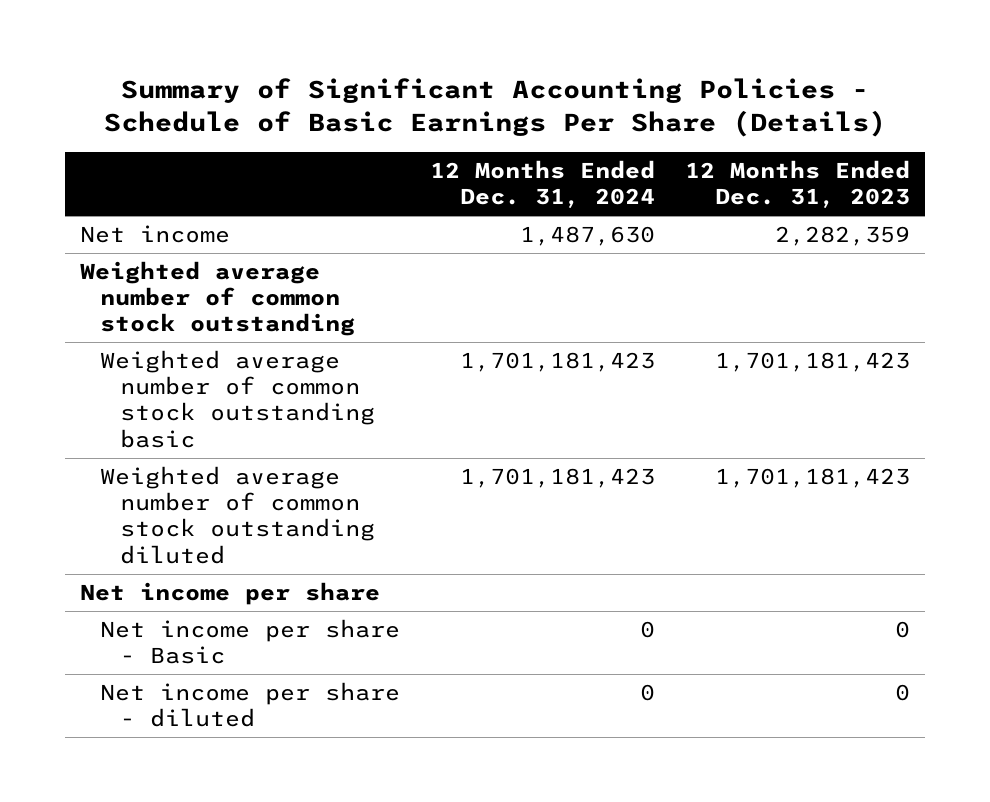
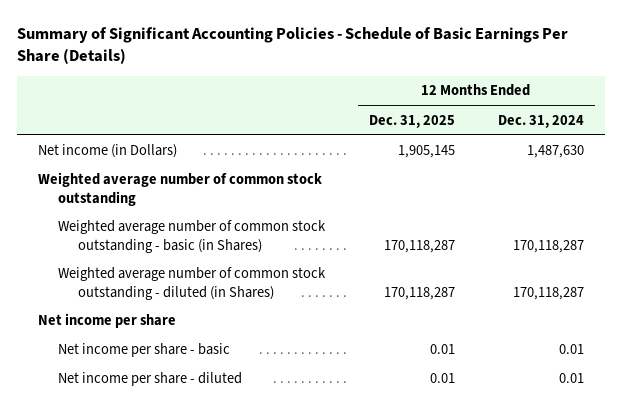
[684,160,910,209] 12 Months Ended Dec. 31, 2023 -> none
none -> [368,114,455,128] Dec. 31, 2025
[79,224,230,243] Net income -> [38,144,178,159] Net income (in Dollars)
[99,349,375,448] Weighted average number of common stock outstanding basic -> [58,220,327,253] Weighted average number of common stock outstanding - basic (in Shares)
[459,351,655,372] 1,701,181,423 -> [512,239,584,253] 170,118,287
[99,465,375,564] Weighted average number of common stock outstanding diluted -> [58,267,327,300] Weighted average number of common stock outstanding - diluted (in Shares)
[459,467,655,488] 1,701,181,423 -> [512,286,584,300] 170,118,287
[99,618,400,665] Net income per share - Basic -> [58,343,231,358] Net income per share - basic
[639,620,655,638] 0 -> [558,344,584,355] 0.01
[639,683,655,701] 0 -> [558,373,584,384] 0.01

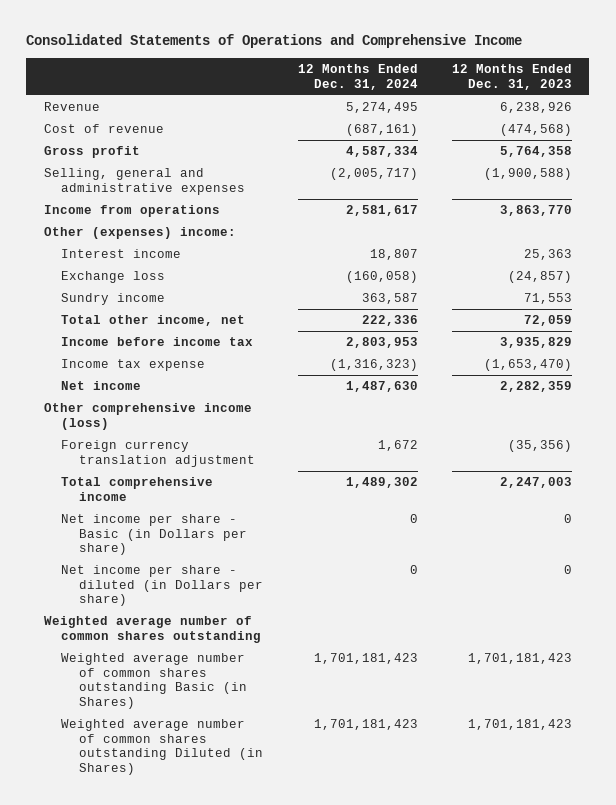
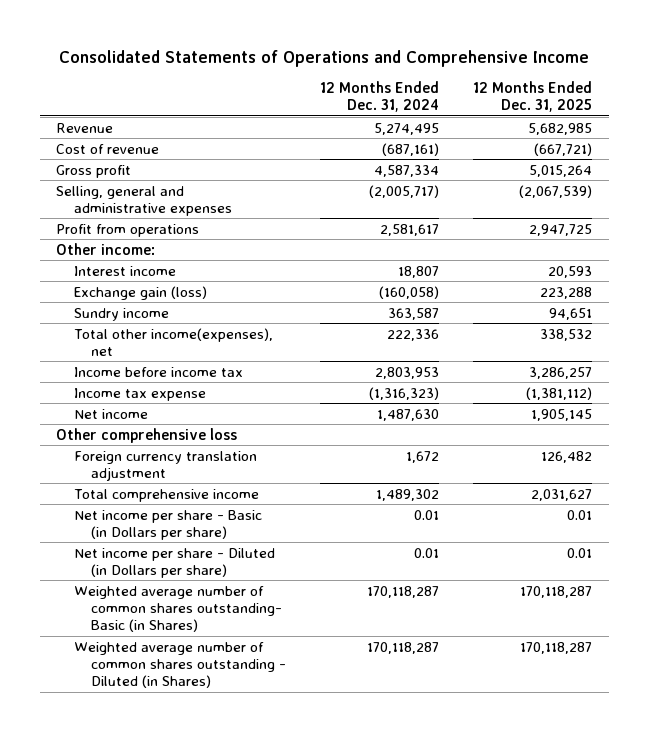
[452,63,573,90] 12 Months Ended Dec. 31, 2023 -> none
none -> [472,81,592,113] 12 Months Ended Dec. 31, 2025
[43,205,220,218] Income from operations -> [56,223,200,237] Profit from operations
[43,227,236,240] Other (expenses) income: -> [56,242,156,255] Other income:
[61,271,166,284] Exchange loss -> [73,285,207,300] Exchange gain (loss)
[61,315,246,327] Total other income, net -> [73,327,273,356] Total other income(expenses), net
[43,403,252,430] Other comprehensive income (loss) -> [56,427,238,443] Other comprehensive loss
[43,616,262,643] Weighted average number of common shares outstanding -> none
[409,514,418,524] 0 -> [414,509,440,520] 0.01
[61,565,263,607] Net income per share - diluted (in Dollars per share) -> [73,547,275,578] Net income per share - Diluted (in Dollars per share)
[409,565,418,575] 0 -> [414,547,440,558] 0.01
[61,653,247,710] Weighted average number of common shares outstanding Basic (in Shares) -> [73,585,283,632] Weighted average number of common shares outstanding- Basic (in Shares)
[313,653,418,665] 1,701,181,423 -> [367,585,440,598] 170,118,287
[61,719,263,776] Weighted average number of common shares outstanding Diluted (in Shares) -> [73,641,287,688] Weighted average number of common shares outstanding - Diluted (in Shares)
[313,719,418,731] 1,701,181,423 -> [367,641,440,654] 170,118,287

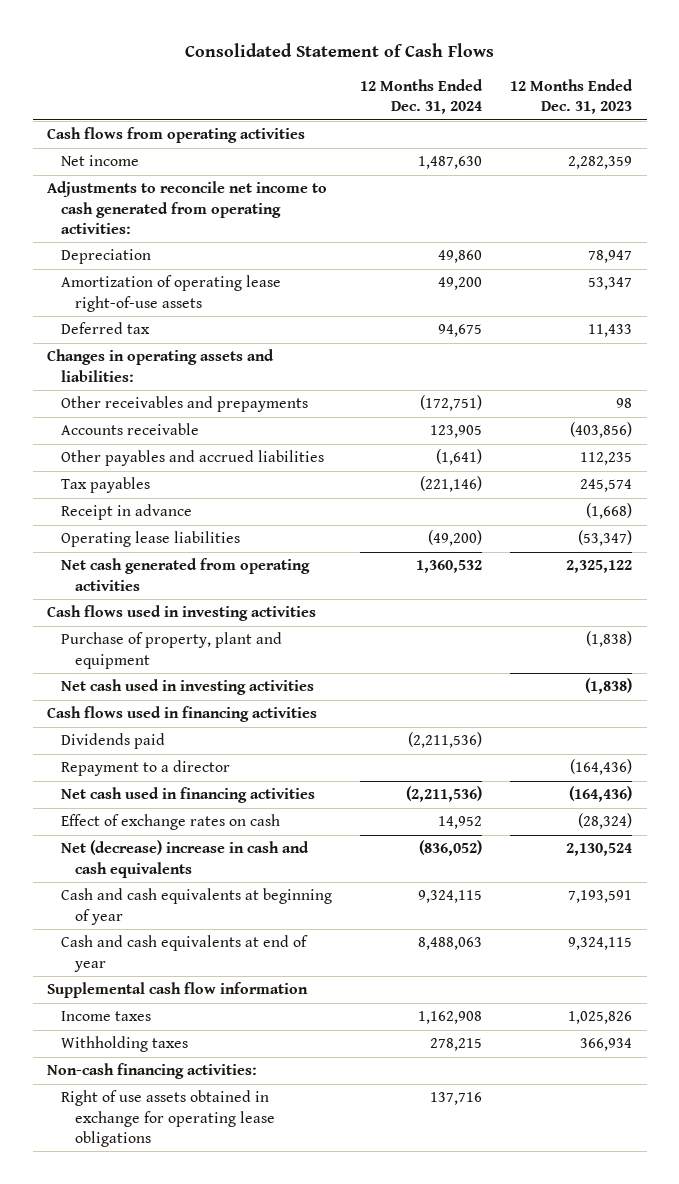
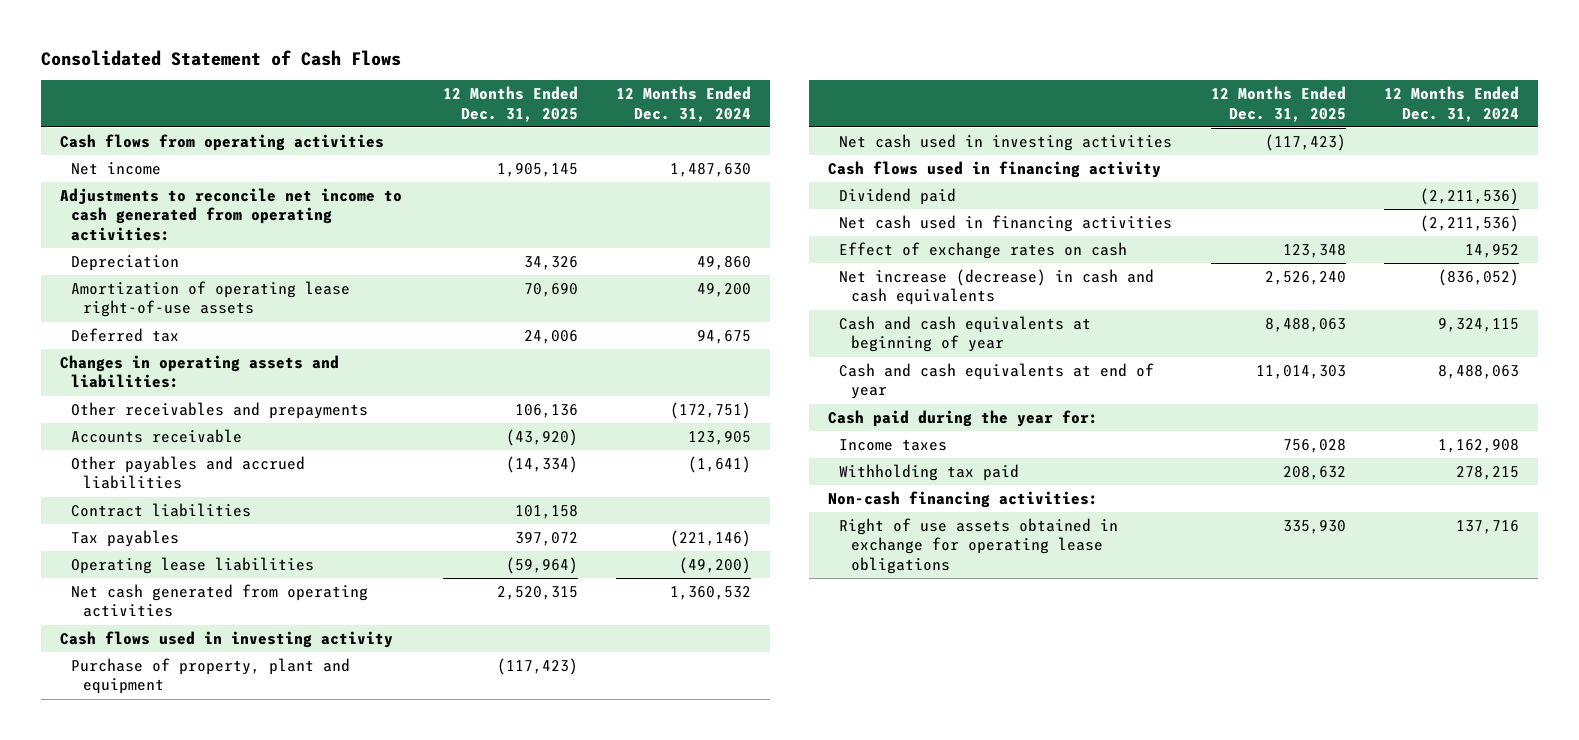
[510,79,634,115] 12 Months Ended Dec. 31, 2023 -> none
none -> [442,86,578,122] 12 Months Ended Dec. 31, 2025
none -> [71,503,252,518] Contract liabilities
[60,504,192,521] Receipt in advance -> none
[46,605,316,622] Cash flows used in investing activities -> [60,631,394,649] Cash flows used in investing activity
[60,760,230,777] Repayment to a director -> none
[46,706,317,723] Cash flows used in financing activities -> [828,161,1162,179] Cash flows used in financing activity
[60,733,165,750] Dividends paid -> [839,188,957,206] Dividend paid
[60,840,309,878] Net (decrease) increase in cash and cash equivalents -> [839,269,1155,306] Net increase (decrease) in cash and cash equivalents
[46,982,308,999] Supplemental cash flow information -> none
none -> [828,410,1099,428] Cash paid during the year for:
[60,1036,188,1053] Withholding taxes -> [839,464,1020,482] Withholding tax paid

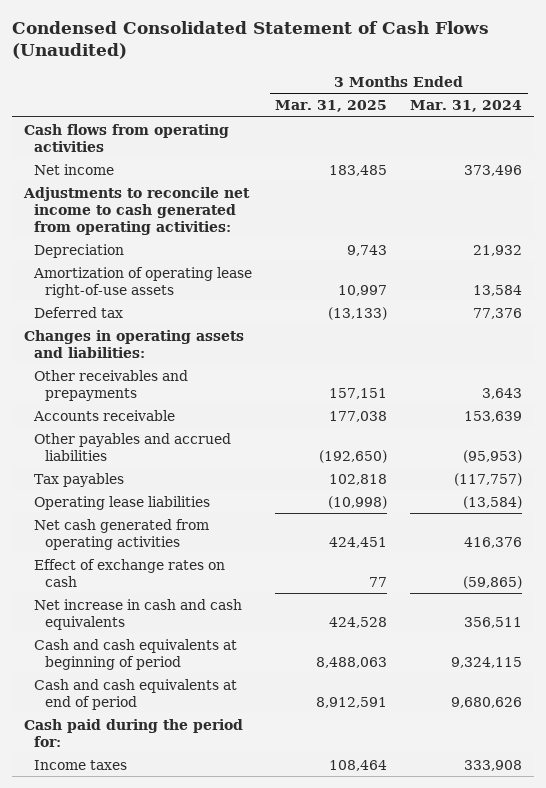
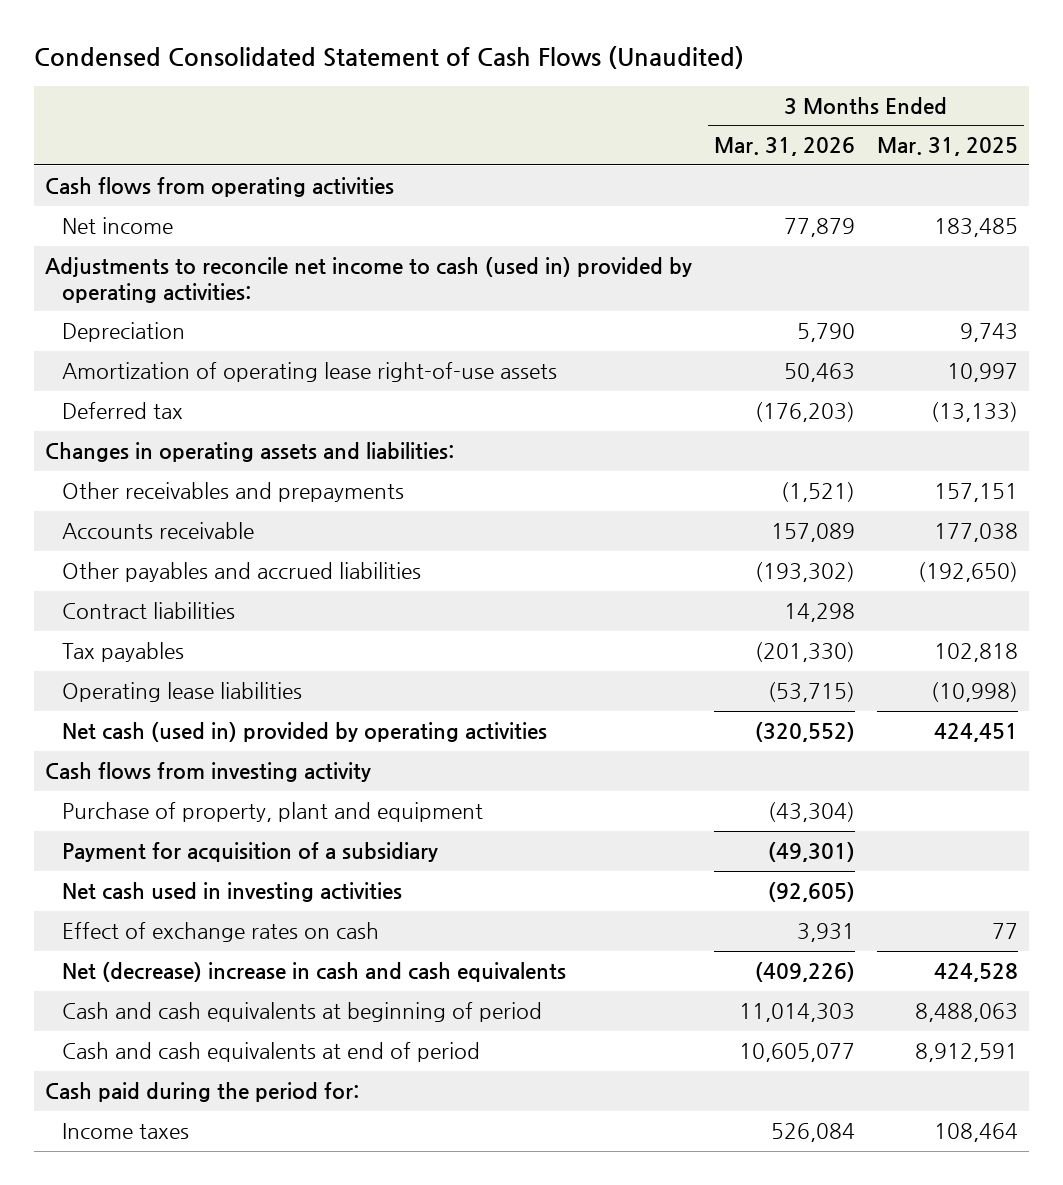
[410,100,523,113] Mar. 31, 2024 -> none
none -> [713,137,855,157] Mar. 31, 2026
[22,186,250,235] Adjustments to reconcile net income to cash generated from operating activities: -> [44,256,692,303] Adjustments to reconcile net income to cash (used in) provided by operating activities:
none -> [62,601,236,619] Contract liabilities
[34,518,210,550] Net cash generated from operating activities -> [62,721,548,742] Net cash (used in) provided by operating activities
none -> [44,761,371,782] Cash flows from investing activity
none -> [62,801,484,822] Purchase of property, plant and equipment
none -> [62,841,439,862] Payment for acquisition of a subsidiary
none -> [62,881,403,902] Net cash used in investing activities
[34,598,243,630] Net increase in cash and cash equivalents -> [62,961,567,982] Net (decrease) increase in cash and cash equivalents

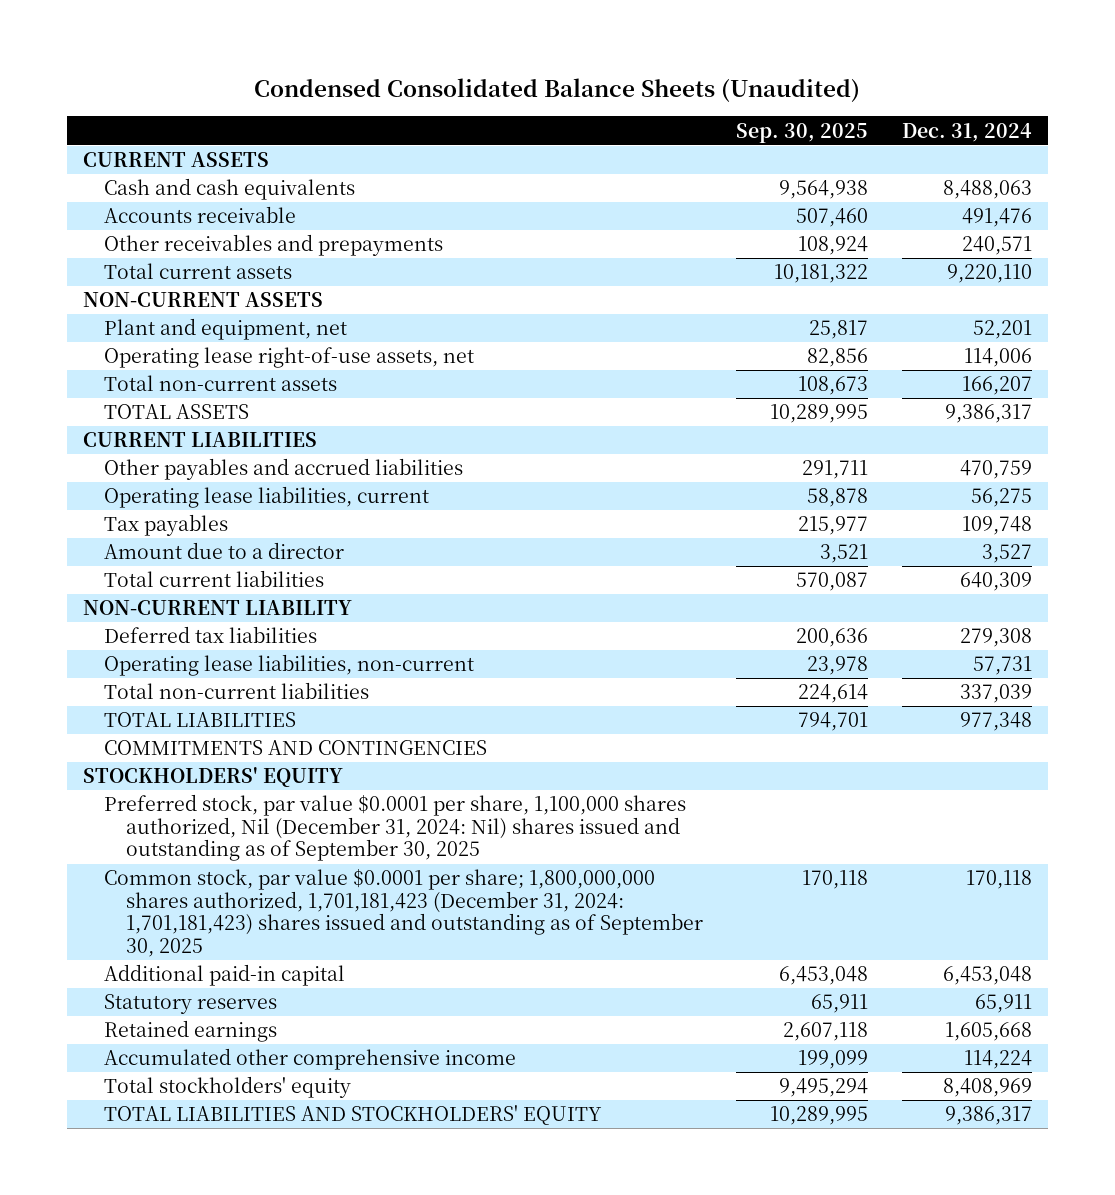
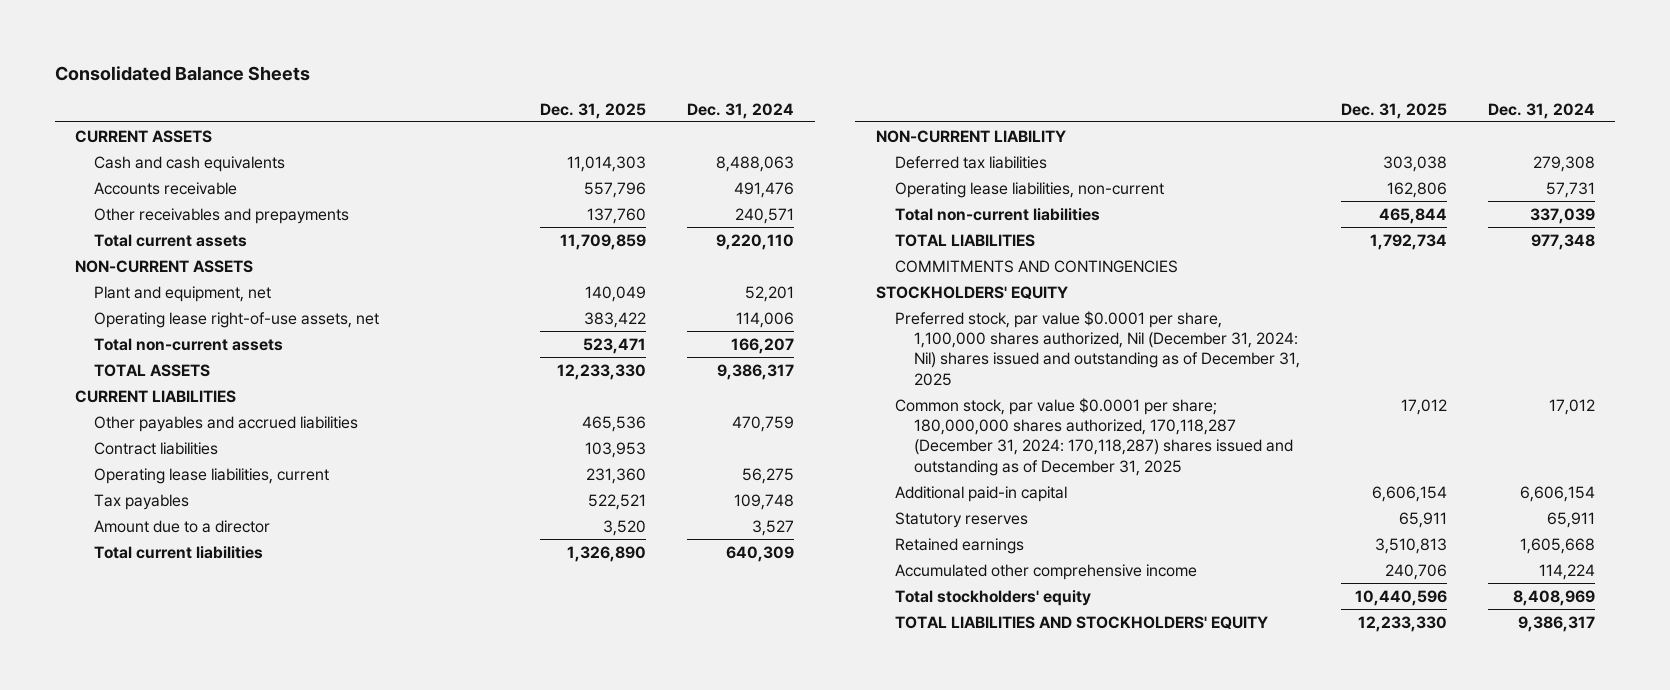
[254,77,861,102] Condensed Consolidated Balance Sheets (Unaudited) -> [54,65,310,81] Consolidated Balance Sheets
[736,122,869,143] Sep. 30, 2025 -> none
none -> [540,102,647,119] Dec. 31, 2025
none -> [94,441,219,455] Contract liabilities
[104,794,687,862] Preferred stock, par value $0.0001 per share, 1,100,000 shares authorized, Nil (December 31, 2024: Nil) shares issued and outstanding as of September 30, 2025 -> [894,310,1300,386] Preferred stock, par value $0.0001 per share, 1,100,000 shares authorized, Nil (December 31, 2024: Nil) shares issued and outstanding as of December 31, 2025
[104,869,703,957] Common stock, par value $0.0001 per share; 1,800,000,000 shares authorized, 1,701,181,423 (December 31, 2024: 1,701,181,423) shares issued and outstanding as of September 30, 2025 -> [894,397,1293,476] Common stock, par value $0.0001 per share; 180,000,000 shares authorized, 170,118,287 (December 31, 2024: 170,118,287) shares issued and outstanding as of December 31, 2025
[965,870,1032,890] 170,118 -> [1548,398,1595,415] 17,012
[942,966,1032,986] 6,453,048 -> [1519,485,1595,502] 6,606,154

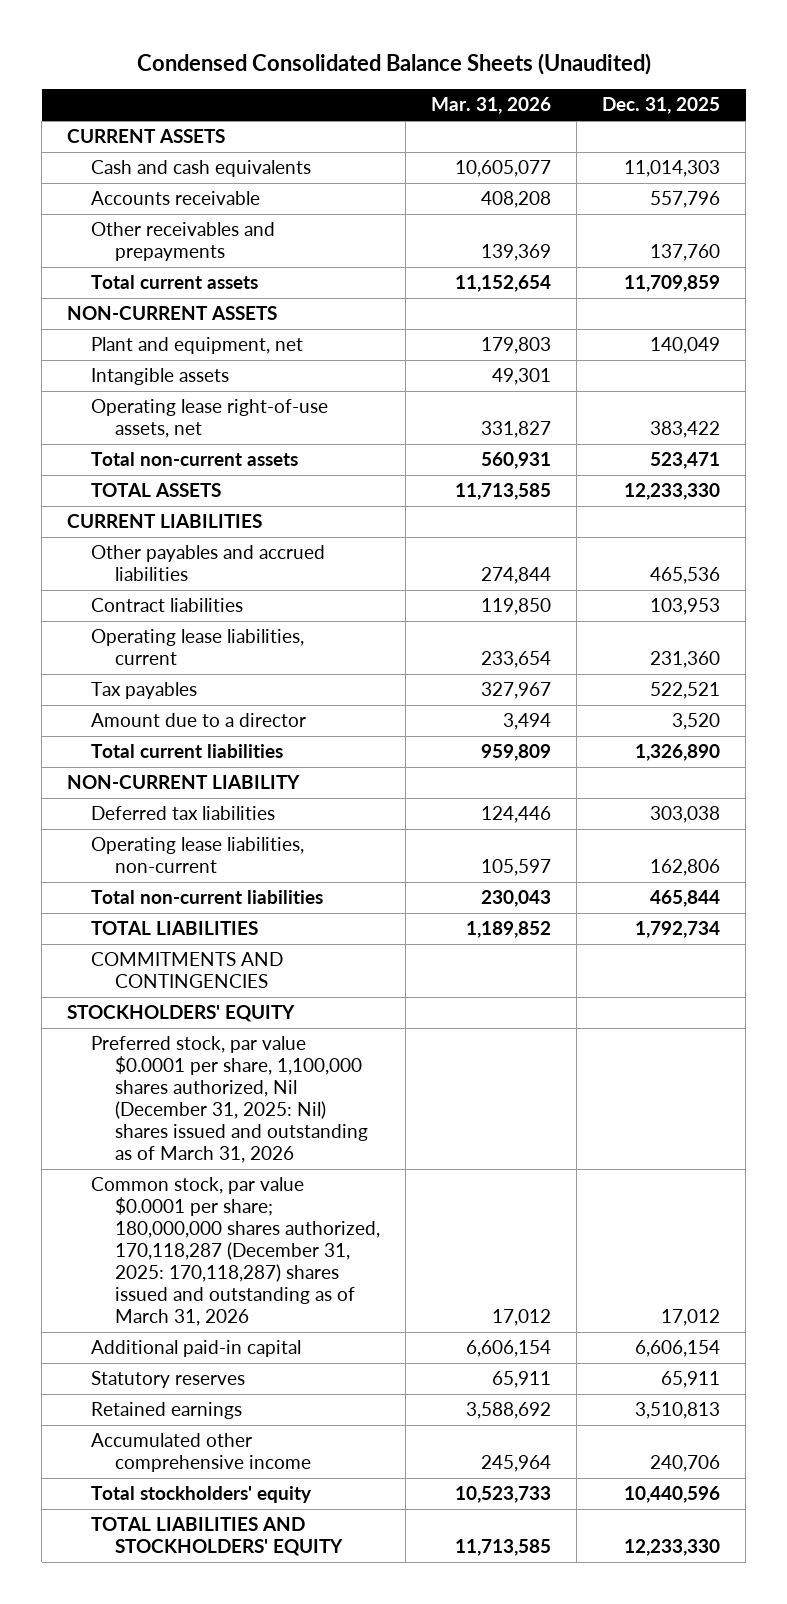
[54,65,310,81] Consolidated Balance Sheets -> [136,52,651,75] Condensed Consolidated Balance Sheets (Unaudited)
[687,102,795,119] Dec. 31, 2024 -> none
none -> [430,97,551,115] Mar. 31, 2026
none -> [90,368,229,386] Intangible assets
[894,310,1300,386] Preferred stock, par value $0.0001 per share, 1,100,000 shares authorized, Nil (December 31, 2024: Nil) shares issued and outstanding as of December 31, 2025 -> [90,1036,368,1164] Preferred stock, par value $0.0001 per share, 1,100,000 shares authorized, Nil (December 31, 2025: Nil) shares issued and outstanding as of March 31, 2026
[894,397,1293,476] Common stock, par value $0.0001 per share; 180,000,000 shares authorized, 170,118,287 (December 31, 2024: 170,118,287) shares issued and outstanding as of December 31, 2025 -> [90,1177,380,1327] Common stock, par value $0.0001 per share; 180,000,000 shares authorized, 170,118,287 (December 31, 2025: 170,118,287) shares issued and outstanding as of March 31, 2026

